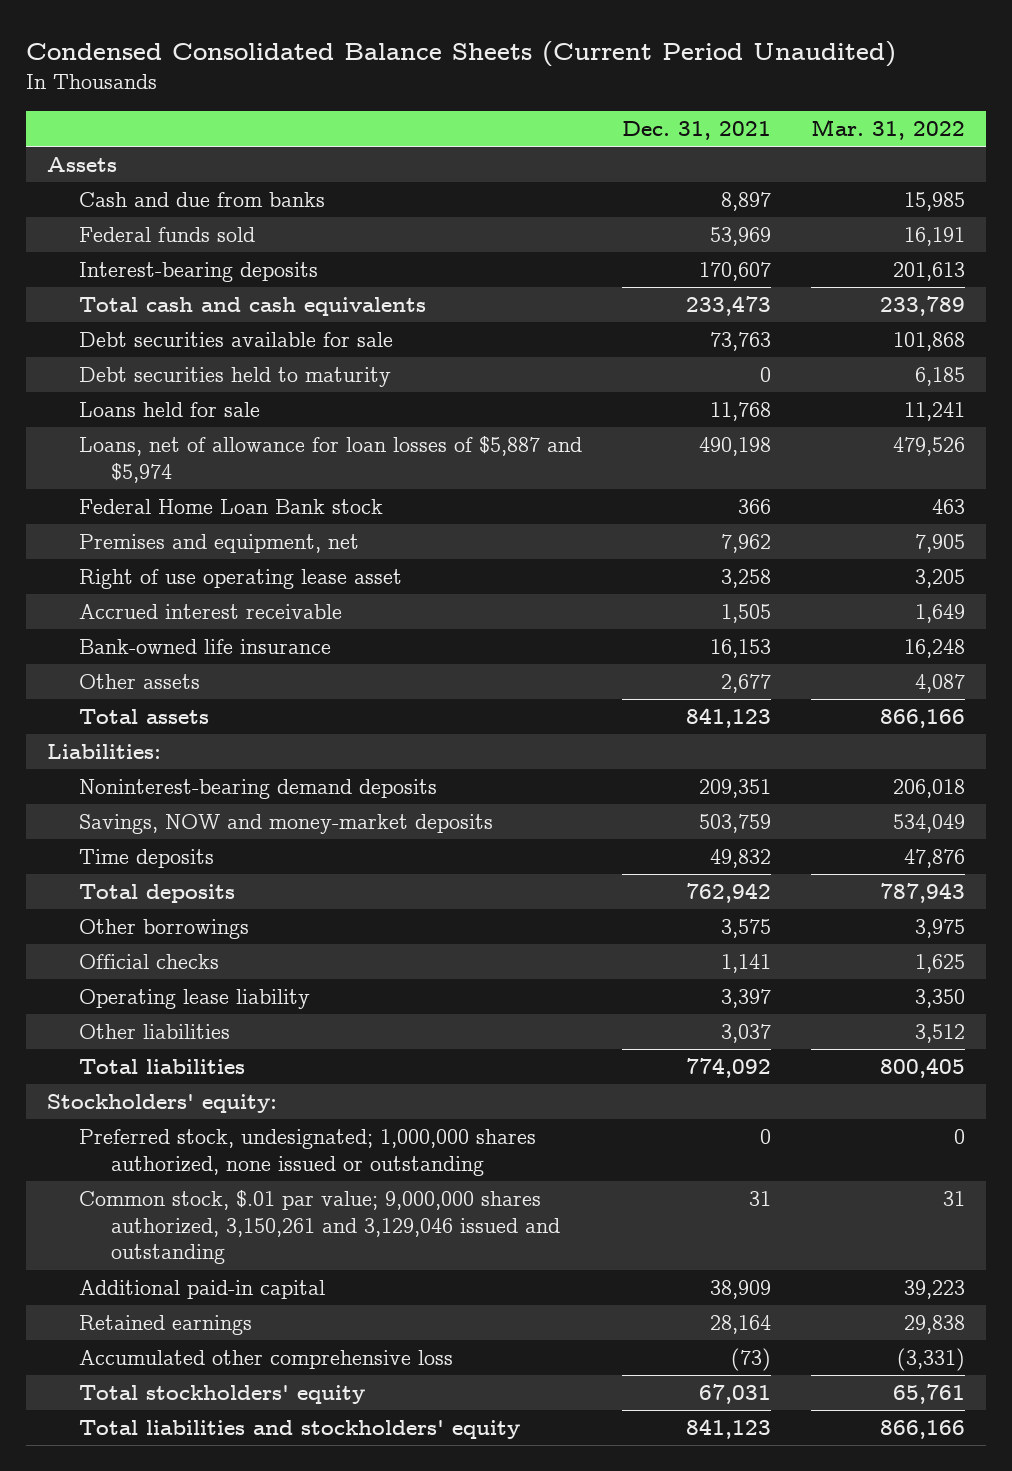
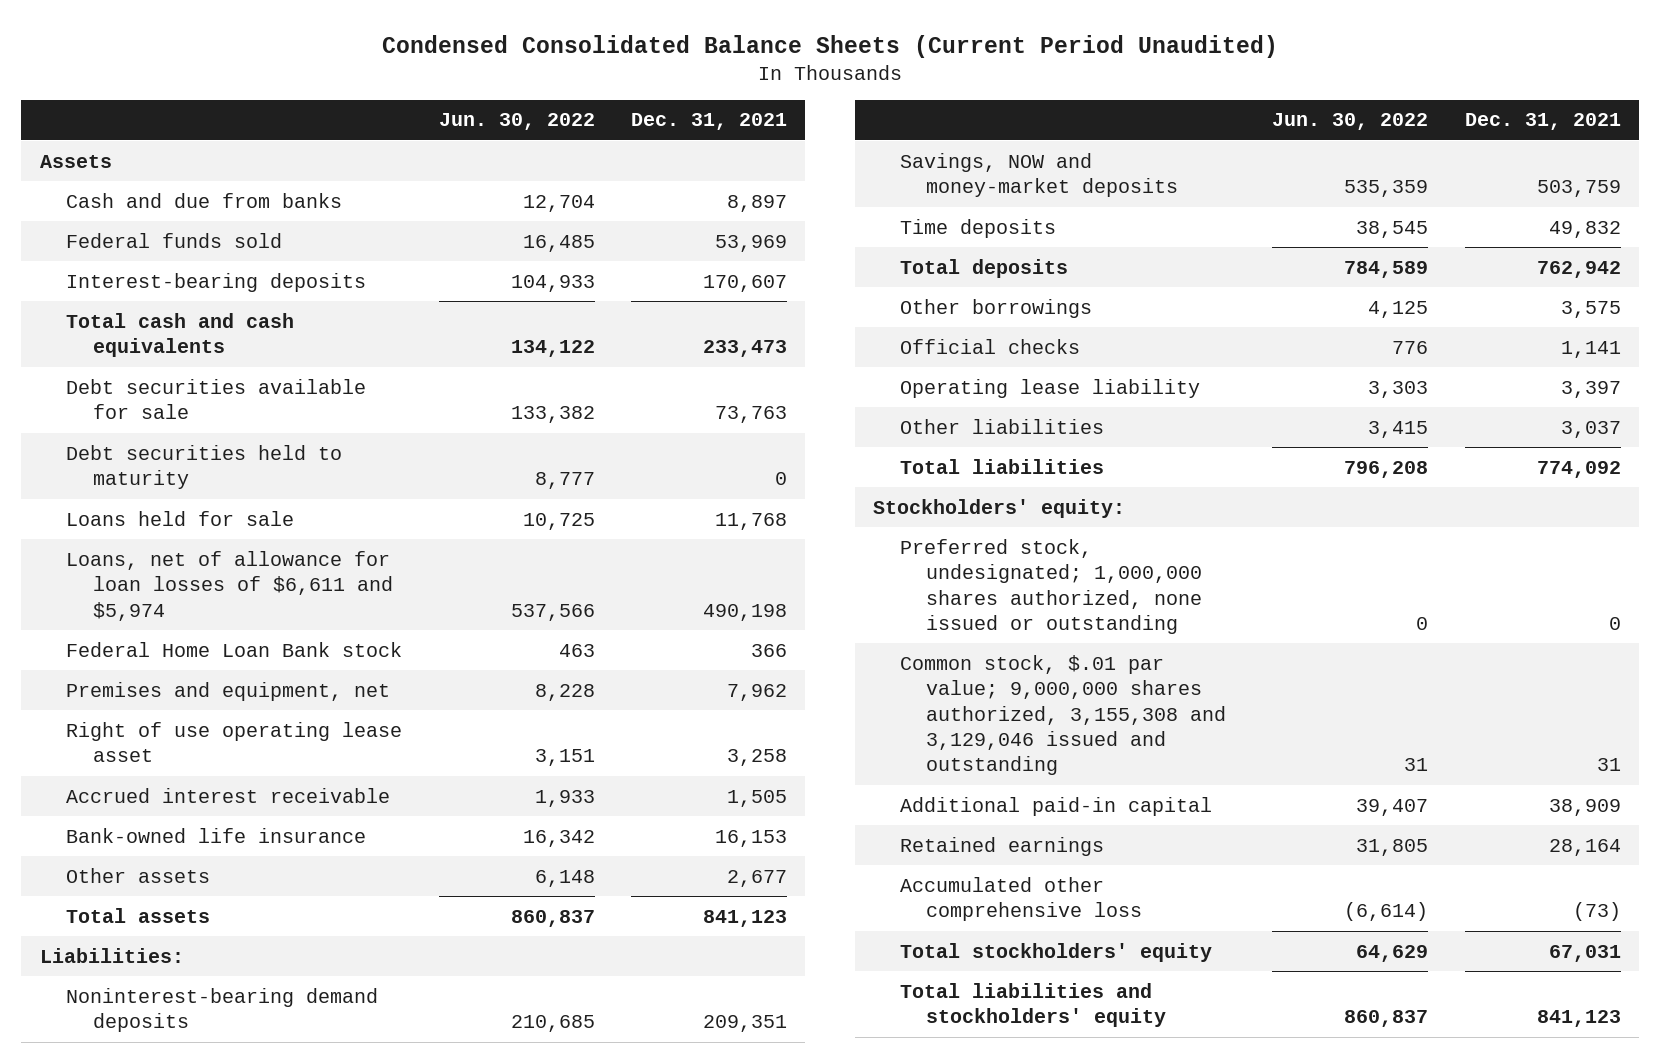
[811,118,966,140] Mar. 31, 2022 -> none
none -> [438,113,595,131] Jun. 30, 2022
[78,436,582,483] Loans, net of allowance for loan losses of $5,887 and $5,974 -> [66,550,393,621] Loans, net of allowance for loan losses of $6,611 and $5,974
[78,1190,560,1265] Common stock, $.01 par value; 9,000,000 shares authorized, 3,150,261 and 3,129,046 issued and outstanding -> [899,654,1227,776] Common stock, $.01 par value; 9,000,000 shares authorized, 3,155,308 and 3,129,046 issued and outstanding

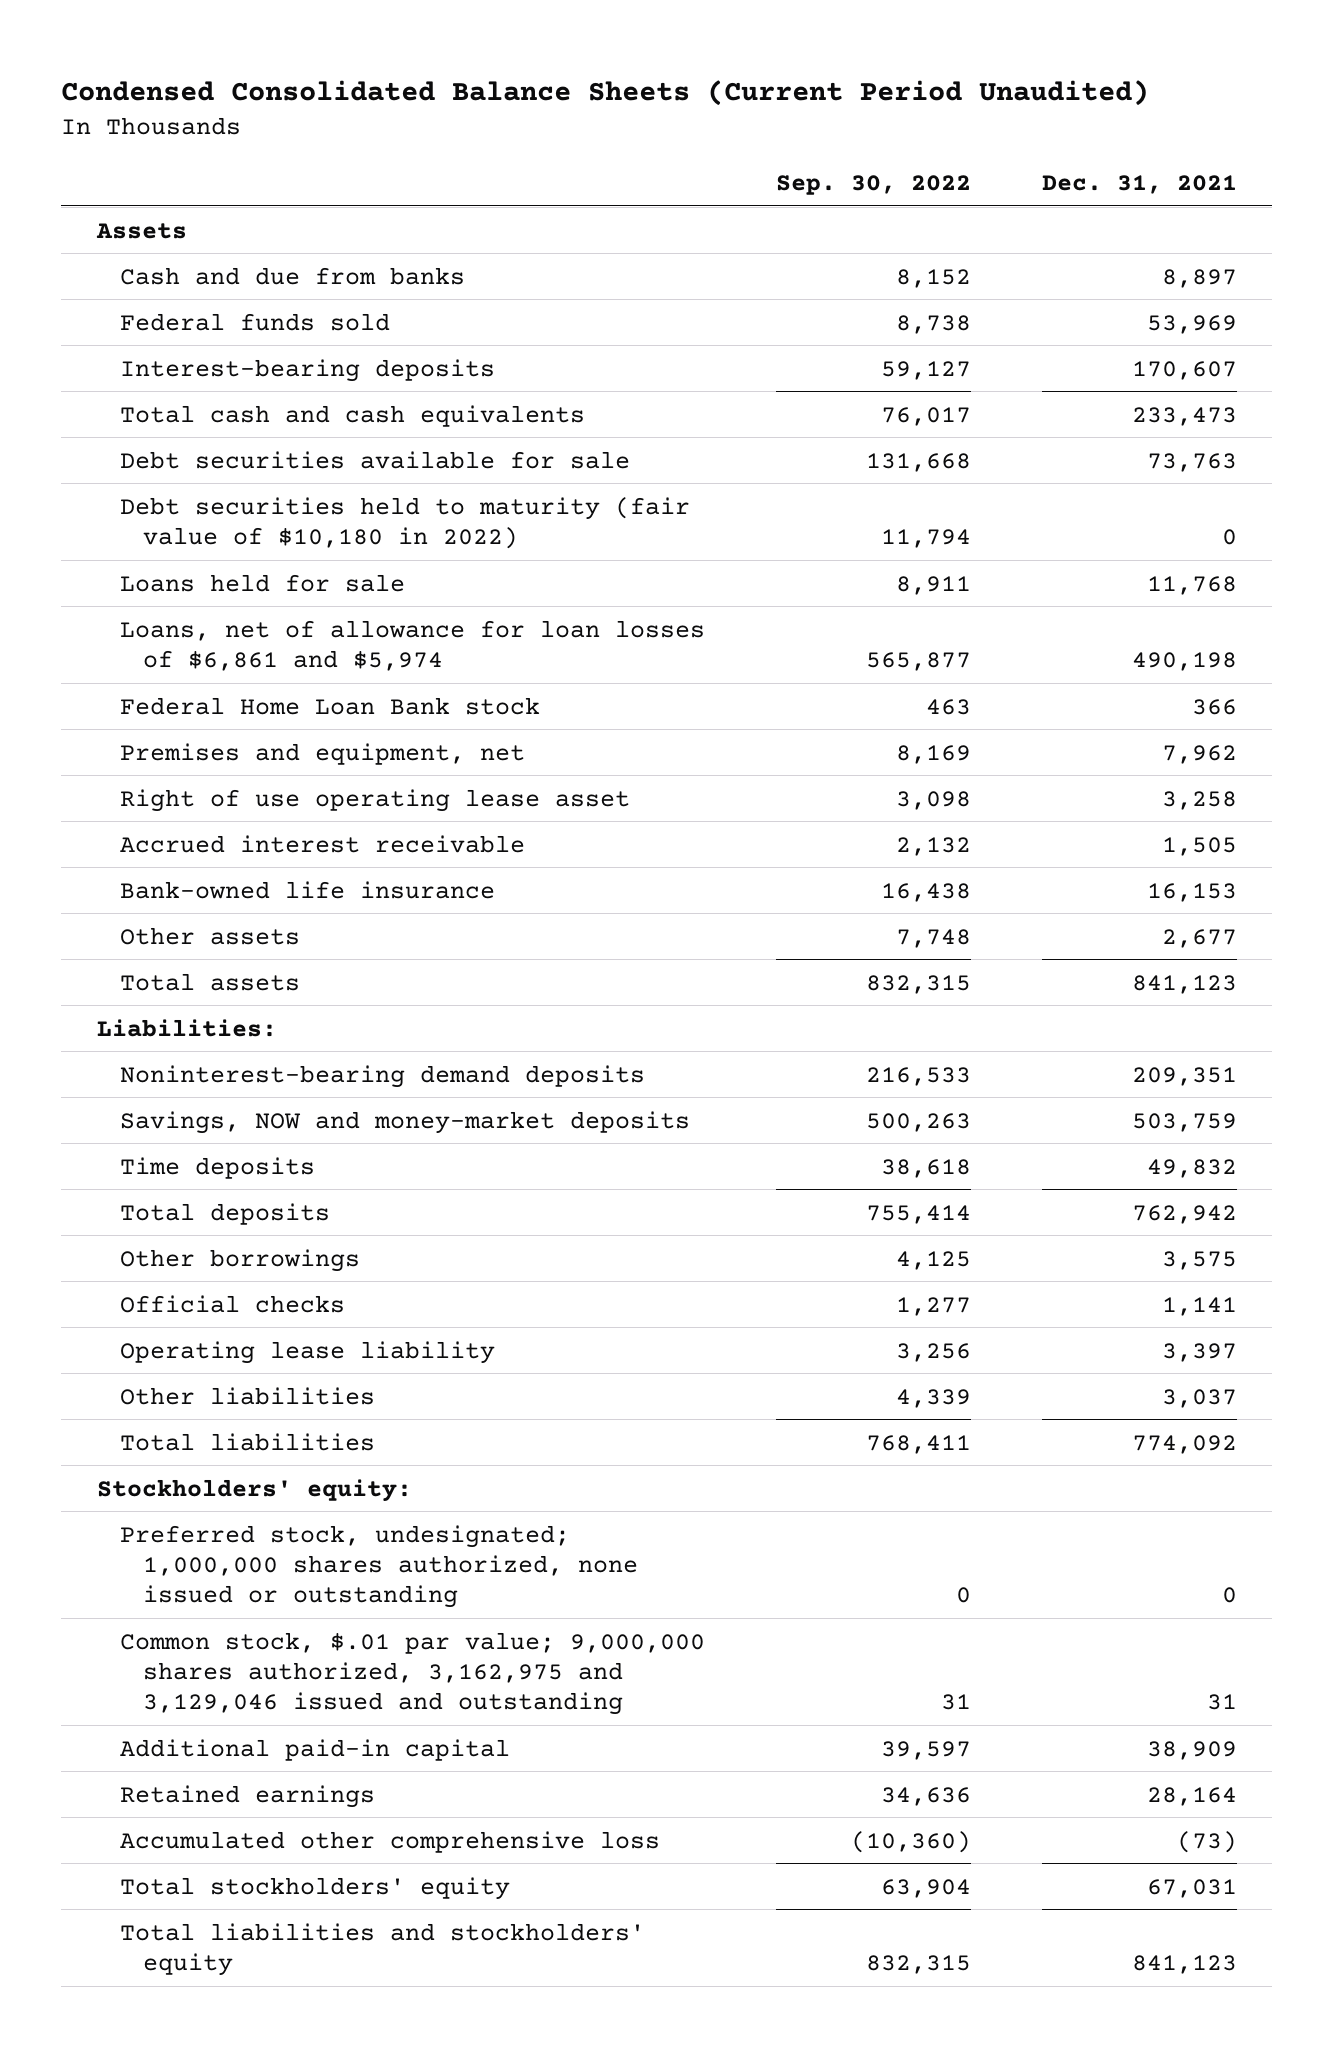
[438,113,595,131] Jun. 30, 2022 -> none
none -> [775,174,971,195] Sep. 30, 2022
[66,444,343,490] Debt securities held to maturity -> [119,496,690,549] Debt securities held to maturity (fair value of $10,180 in 2022)
[66,550,393,621] Loans, net of allowance for loan losses of $6,611 and $5,974 -> [119,619,705,671] Loans, net of allowance for loan losses of $6,861 and $5,974
[899,654,1227,776] Common stock, $.01 par value; 9,000,000 shares authorized, 3,155,308 and 3,129,046 issued and outstanding -> [119,1631,705,1715] Common stock, $.01 par value; 9,000,000 shares authorized, 3,162,975 and 3,129,046 issued and outstanding

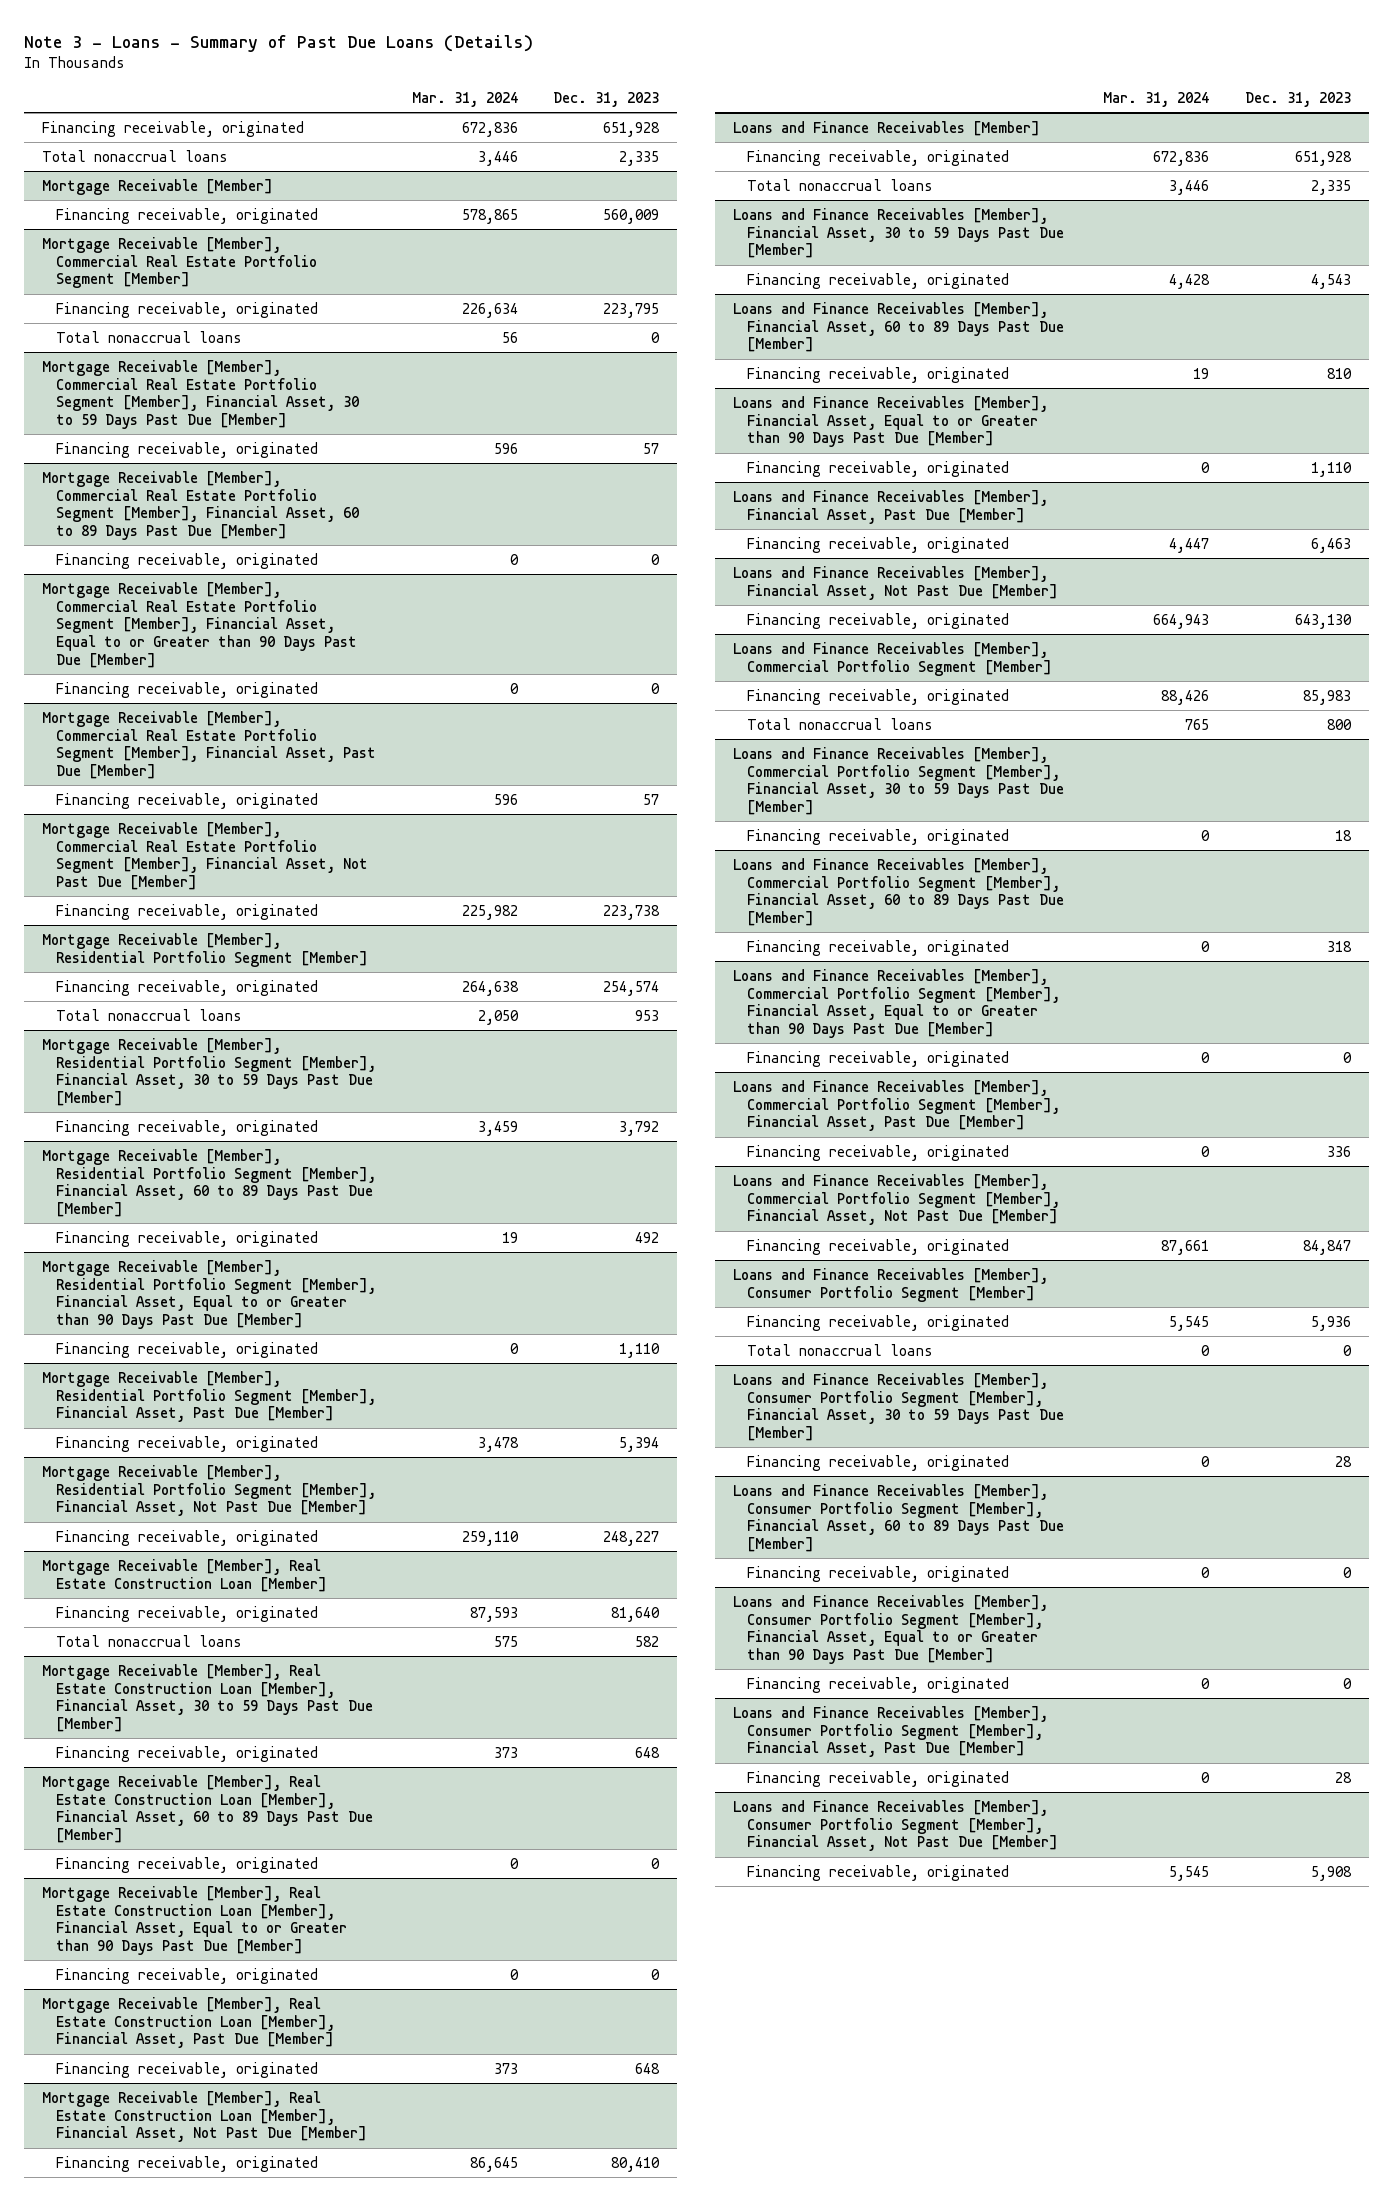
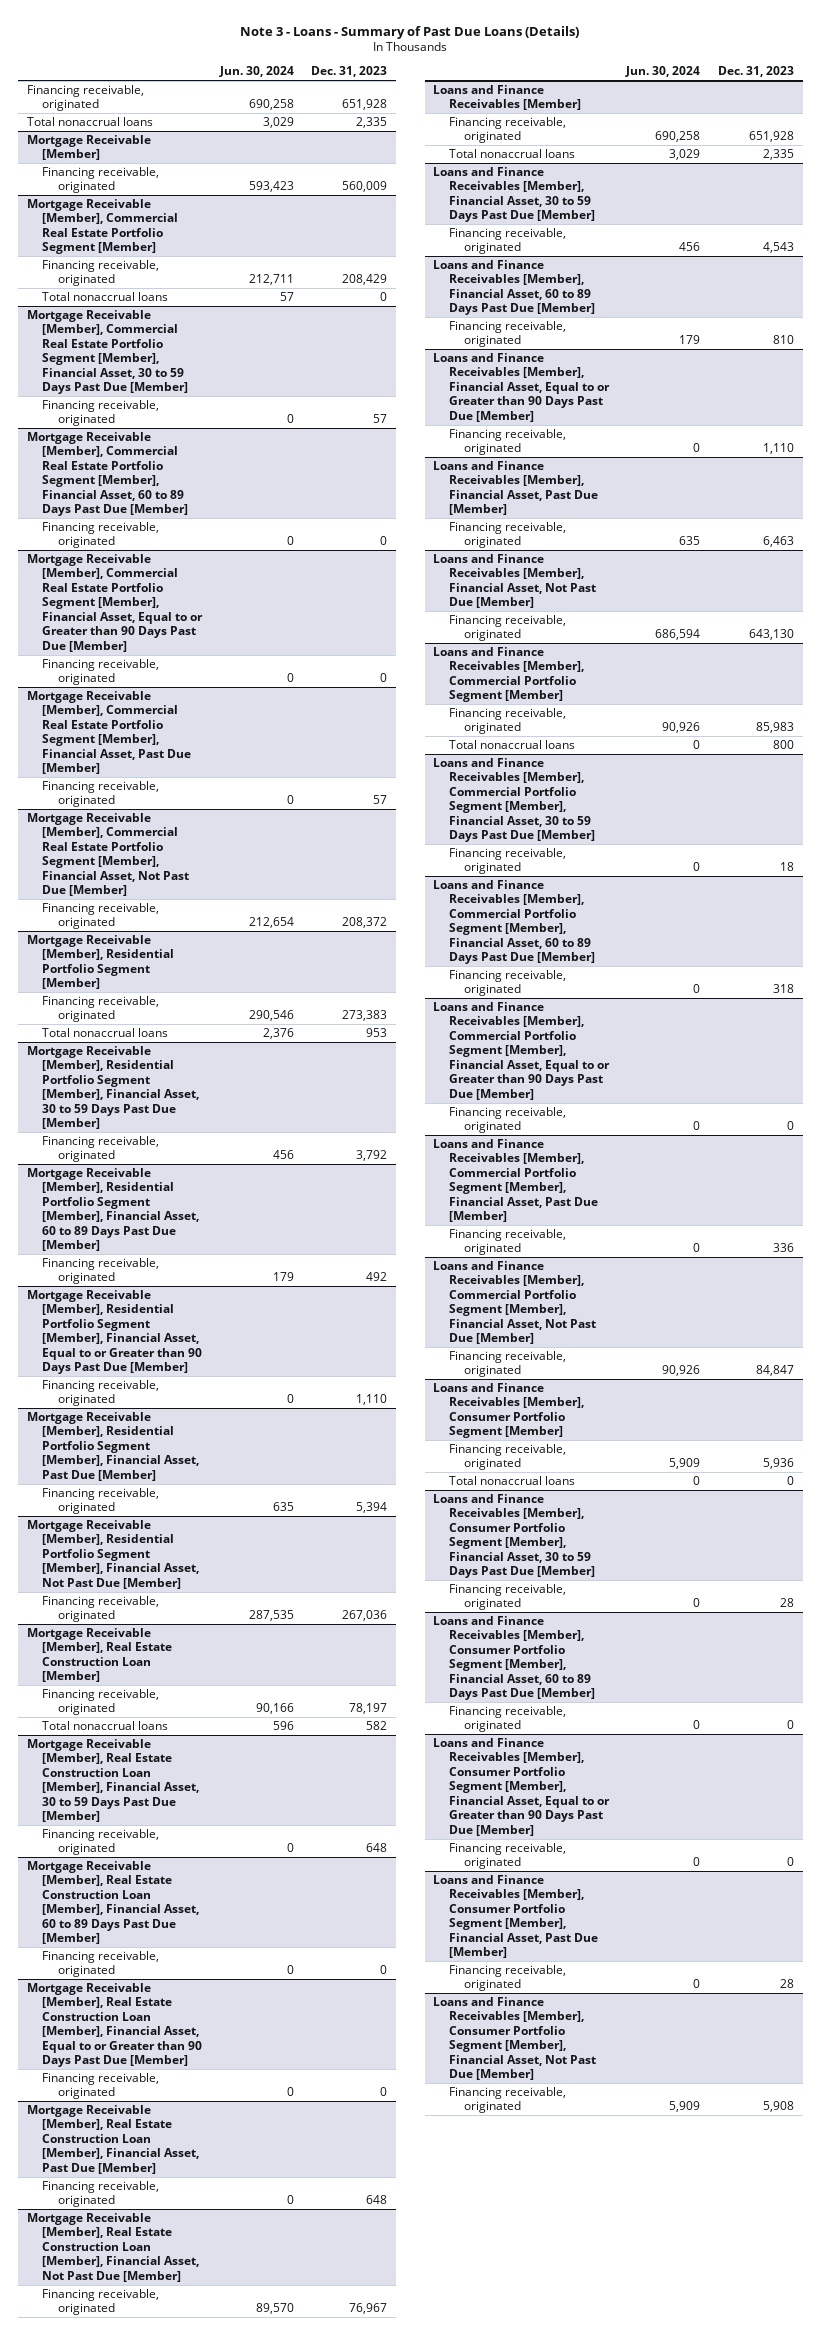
[411,92,518,108] Mar. 31, 2024 -> none
none -> [218,66,294,78] Jun. 30, 2024
[603,302,660,318] 223,795 -> [342,274,388,286] 208,429
[603,904,661,920] 223,738 -> [342,917,388,929] 208,372
[603,980,660,996] 254,574 -> [342,1010,388,1022] 273,383
[603,1530,660,1546] 248,227 -> [342,1610,388,1622] 267,036
[611,1606,661,1622] 81,640 -> [349,1703,388,1715] 78,197
[611,2156,661,2172] 80,410 -> [349,2303,388,2315] 76,967

